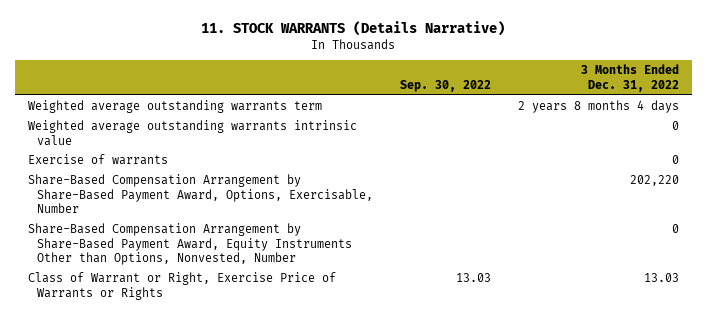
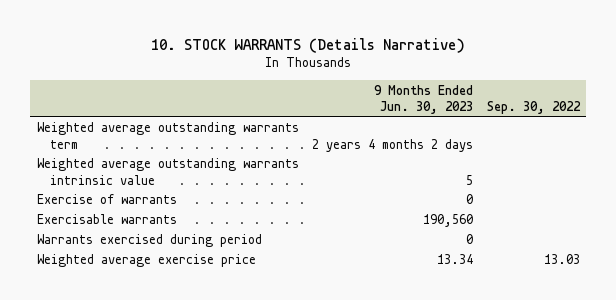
[201,20,506,36] 11. STOCK WARRANTS (Details Narrative) -> [151,38,466,54] 10. STOCK WARRANTS (Details Narrative)
[580,64,679,92] 3 Months Ended Dec. 31, 2022 -> none
none -> [374,84,474,115] 9 Months Ended Jun. 30, 2023
[28,173,373,214] Share-Based Compensation Arrangement by Share-Based Payment Award, Options, Exercisable, Number -> [36,214,177,225] Exercisable warrants
[28,222,352,266] Share-Based Compensation Arrangement by Share-Based Payment Award, Equity Instruments Other than Options, Nonvested, Number -> [36,234,262,248] Warrants exercised during period
[28,271,337,300] Class of Warrant or Right, Exercise Price of Warrants or Rights -> [36,254,256,268] Weighted average exercise price

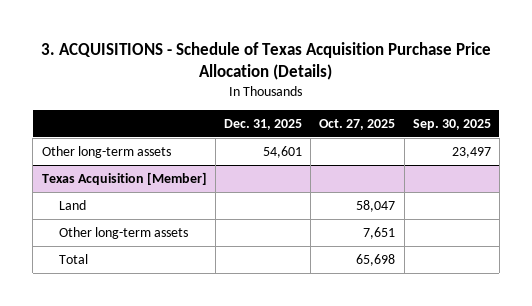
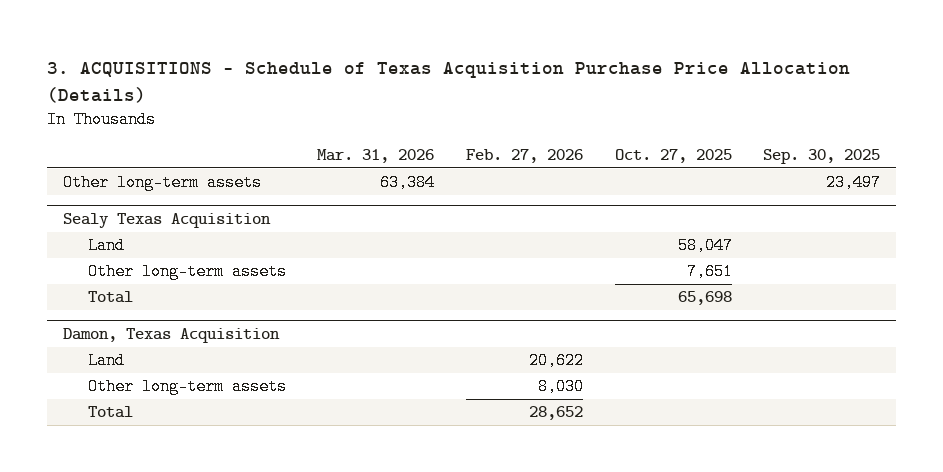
[223,118,302,130] Dec. 31, 2025 -> none
none -> [317,149,435,164] Mar. 31, 2026
none -> [466,149,584,164] Feb. 27, 2026
[41,171,207,185] Texas Acquisition [Member] -> [62,212,271,228] Sealy Texas Acquisition
none -> [62,327,280,343] Damon, Texas Acquisition
none -> [87,352,125,370] Land
none -> [87,378,287,396] Other long-term assets
none -> [87,406,133,419] Total

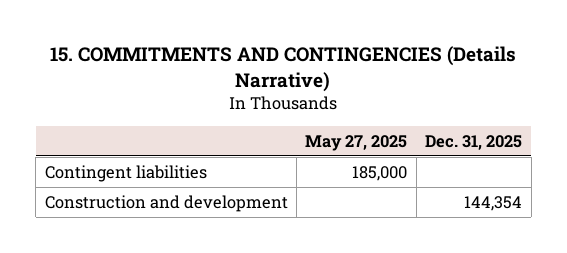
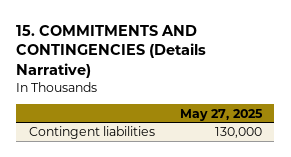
[425,134,523,150] Dec. 31, 2025 -> none
[44,195,288,213] Construction and development -> none
[352,166,408,182] 185,000 -> [214,127,262,139] 130,000

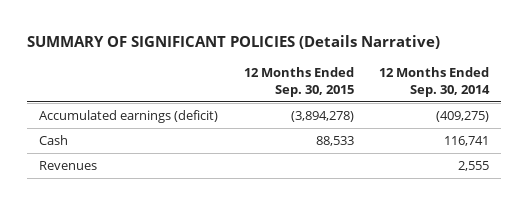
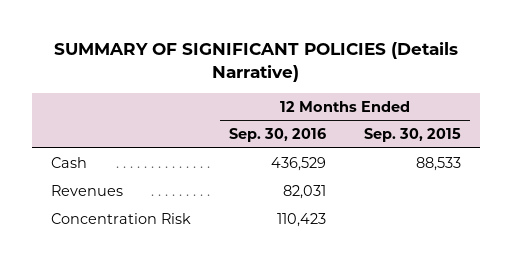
[378,67,490,97] 12 Months Ended Sep. 30, 2014 -> none
none -> [229,128,327,143] Sep. 30, 2016
[39,110,219,124] Accumulated earnings (deficit) -> none
none -> [51,212,192,224] Concentration Risk

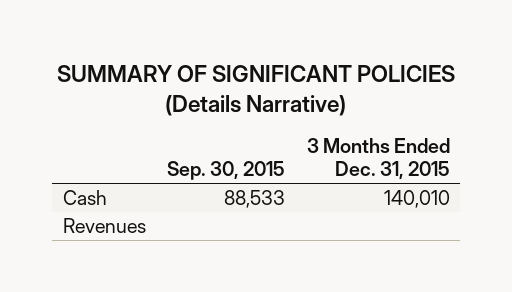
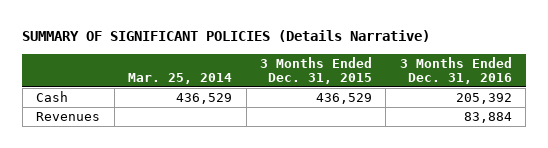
[167,161,286,181] Sep. 30, 2015 -> none
none -> [128,72,233,84] Mar. 25, 2014
none -> [399,56,512,84] 3 Months Ended Dec. 31, 2016
[383,190,450,209] 140,010 -> [315,92,372,104] 436,529

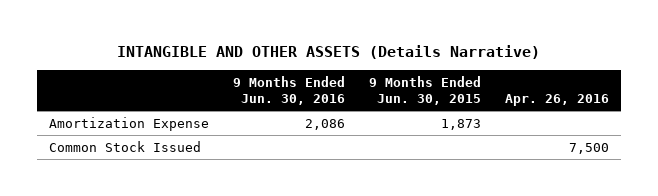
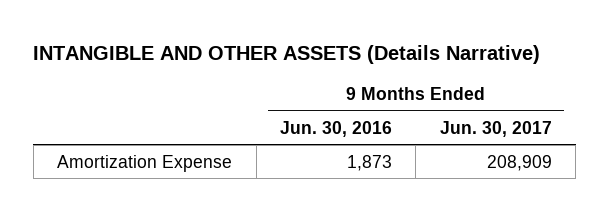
[368,75,481,105] 9 Months Ended Jun. 30, 2015 -> none
[504,93,609,106] Apr. 26, 2016 -> none
none -> [439,120,552,137] Jun. 30, 2017
[49,140,202,152] Common Stock Issued -> none
[304,118,345,130] 2,086 -> [347,154,393,171] 1,873

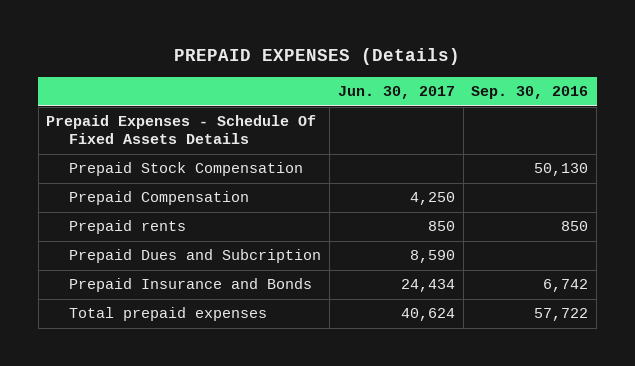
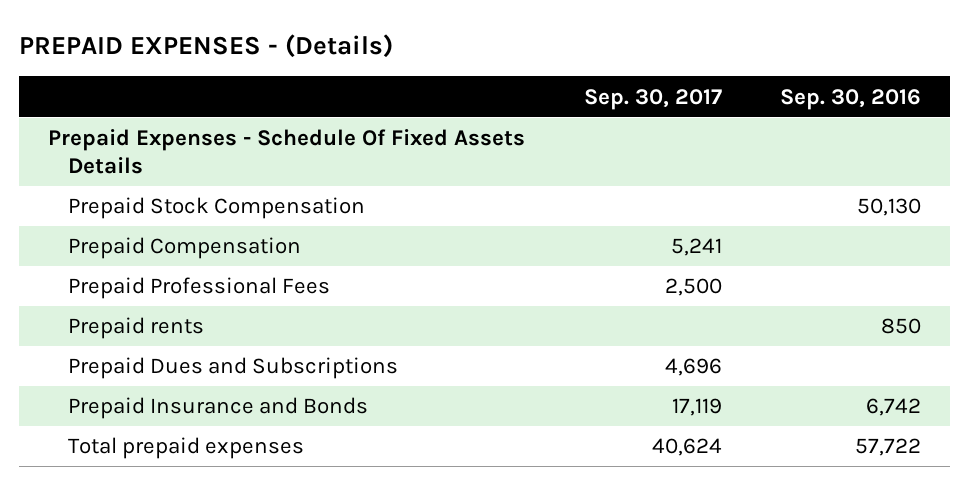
[174,48,461,66] PREPAID EXPENSES (Details) -> [19,34,394,59] PREPAID EXPENSES - (Details)
[337,86,455,100] Jun. 30, 2017 -> none
none -> [583,88,722,110] Sep. 30, 2017
none -> [68,277,331,300] Prepaid Professional Fees
[69,249,322,264] Prepaid Dues and Subcription -> [68,357,399,380] Prepaid Dues and Subscriptions

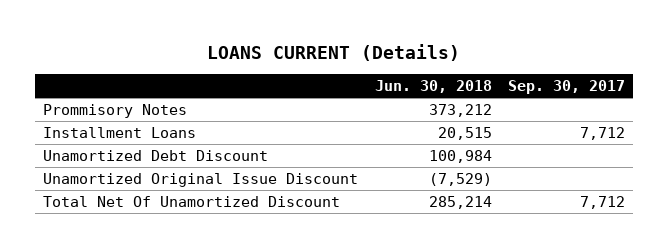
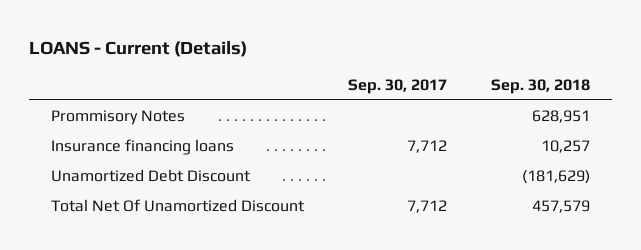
[207,43,461,61] LOANS CURRENT (Details) -> [28,40,247,57] LOANS - Current (Details)
[374,80,492,94] Jun. 30, 2018 -> none
none -> [490,78,590,94] Sep. 30, 2018
[43,127,197,139] Installment Loans -> [50,139,234,156] Insurance financing loans
[43,173,359,188] Unamortized Original Issue Discount -> none

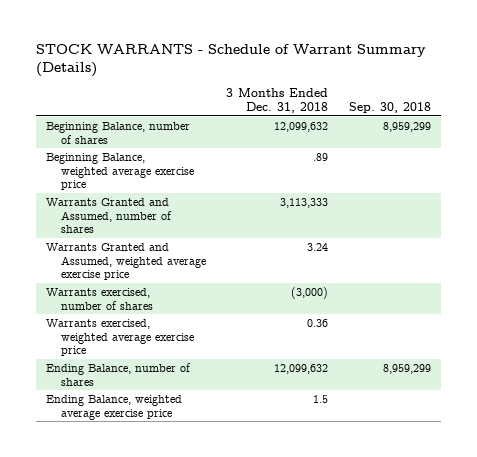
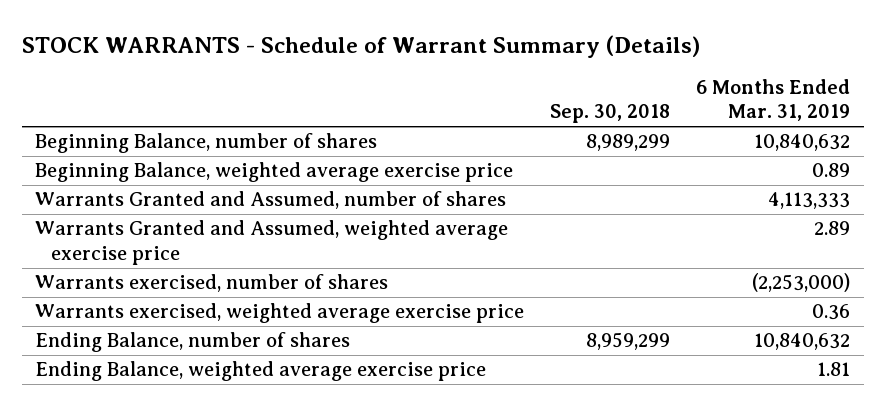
[226,88,329,113] 3 Months Ended Dec. 31, 2018 -> none
none -> [696,79,851,122] 6 Months Ended Mar. 31, 2019
[382,121,431,132] 8,959,299 -> [586,134,671,152] 8,989,299

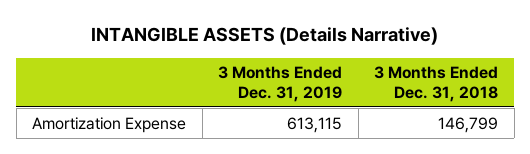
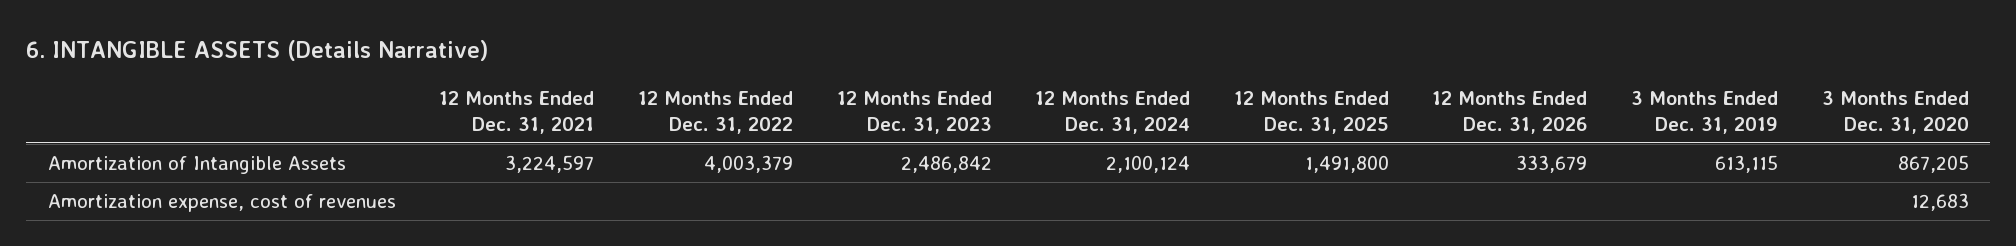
[91,27,439,46] INTANGIBLE ASSETS (Details Narrative) -> [25,39,488,61] 6. INTANGIBLE ASSETS (Details Narrative)
[374,66,499,102] 3 Months Ended Dec. 31, 2018 -> none
none -> [439,90,595,134] 12 Months Ended Dec. 31, 2021
none -> [637,90,793,134] 12 Months Ended Dec. 31, 2022
none -> [836,90,992,134] 12 Months Ended Dec. 31, 2023
none -> [1035,90,1191,134] 12 Months Ended Dec. 31, 2024
none -> [1233,90,1389,134] 12 Months Ended Dec. 31, 2025
none -> [1432,90,1588,134] 12 Months Ended Dec. 31, 2026
none -> [1821,90,1969,134] 3 Months Ended Dec. 31, 2020
[32,116,187,133] Amortization Expense -> [47,156,346,175] Amortization of Intangible Assets
none -> [47,194,396,213] Amortization expense, cost of revenues

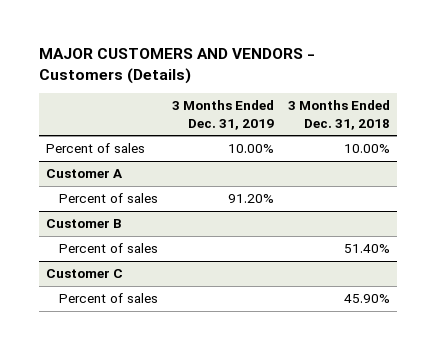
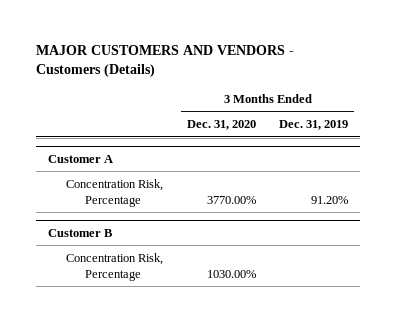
[287,100,390,130] 3 Months Ended Dec. 31, 2018 -> none
none -> [186,120,256,131] Dec. 31, 2020
[45,143,145,154] Percent of sales -> none
[58,193,158,204] Percent of sales -> [66,178,164,207] Concentration Risk, Percentage
[45,269,123,279] Customer C -> none
[58,293,158,304] Percent of sales -> none
[58,243,158,254] Percent of sales -> [66,252,164,281] Concentration Risk, Percentage

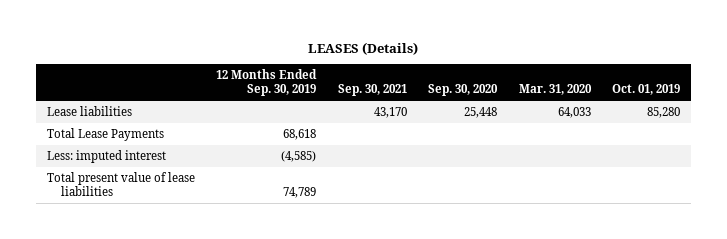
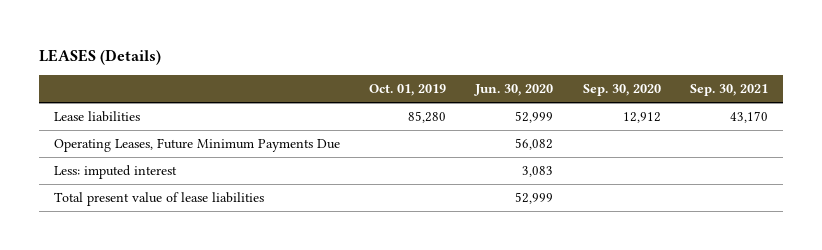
[216,69,318,97] 12 Months Ended Sep. 30, 2019 -> none
[518,84,592,96] Mar. 31, 2020 -> none
none -> [474,84,554,97] Jun. 30, 2020
[46,127,164,141] Total Lease Payments -> none
[464,106,498,118] 25,448 -> [622,112,661,124] 12,912
none -> [53,138,340,153] Operating Leases, Future Minimum Payments Due

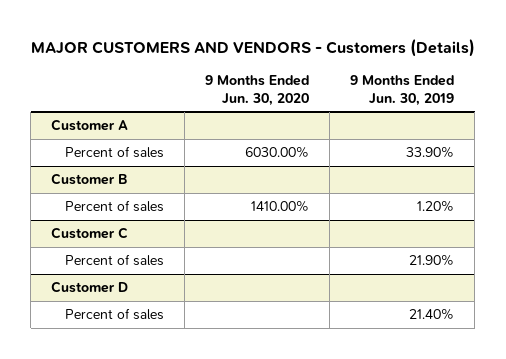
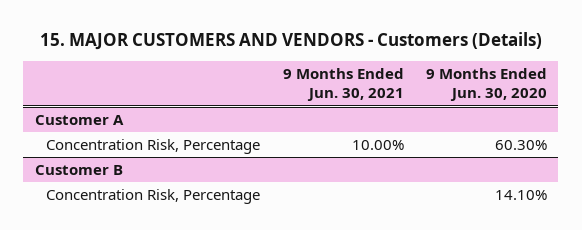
[30,38,475,57] MAJOR CUSTOMERS AND VENDORS - Customers (Details) -> [39,32,542,51] 15. MAJOR CUSTOMERS AND VENDORS - Customers (Details)
[350,74,455,106] 9 Months Ended Jun. 30, 2019 -> none
none -> [282,68,404,102] 9 Months Ended Jun. 30, 2021
[65,146,165,159] Percent of sales -> none
none -> [45,138,260,154] Concentration Risk, Percentage
[65,200,165,213] Percent of sales -> none
[51,227,129,240] Customer C -> none
[65,254,165,267] Percent of sales -> none
[51,281,129,294] Customer D -> none
[65,308,165,321] Percent of sales -> none
none -> [45,188,260,204] Concentration Risk, Percentage

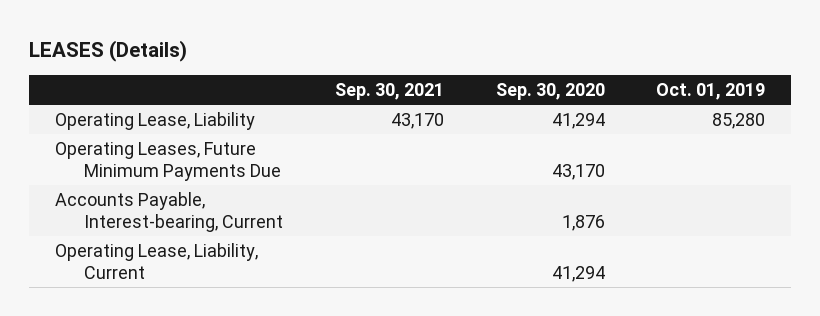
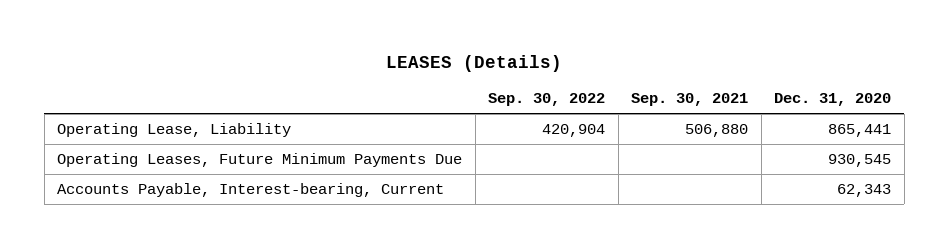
[495,83,605,101] Sep. 30, 2020 -> none
[656,83,766,101] Oct. 01, 2019 -> none
none -> [488,93,606,107] Sep. 30, 2022
none -> [774,93,892,107] Dec. 31, 2020
[390,113,444,130] 43,170 -> [685,123,749,137] 506,880
[55,243,259,279] Operating Lease, Liability, Current -> none

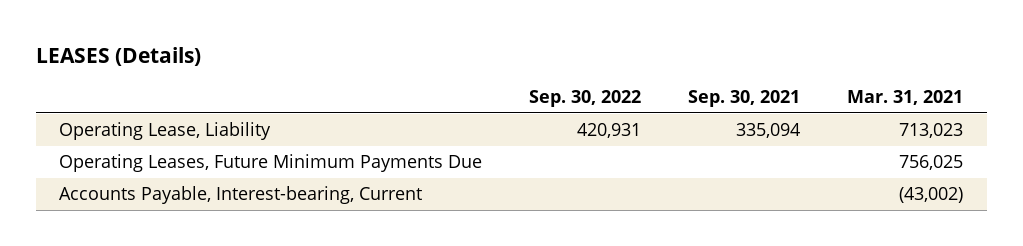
[774,93,892,107] Dec. 31, 2020 -> none
none -> [847,90,964,106] Mar. 31, 2021
[542,123,606,137] 420,904 -> [577,123,642,139] 420,931
[685,123,749,137] 506,880 -> [736,123,801,139] 335,094

